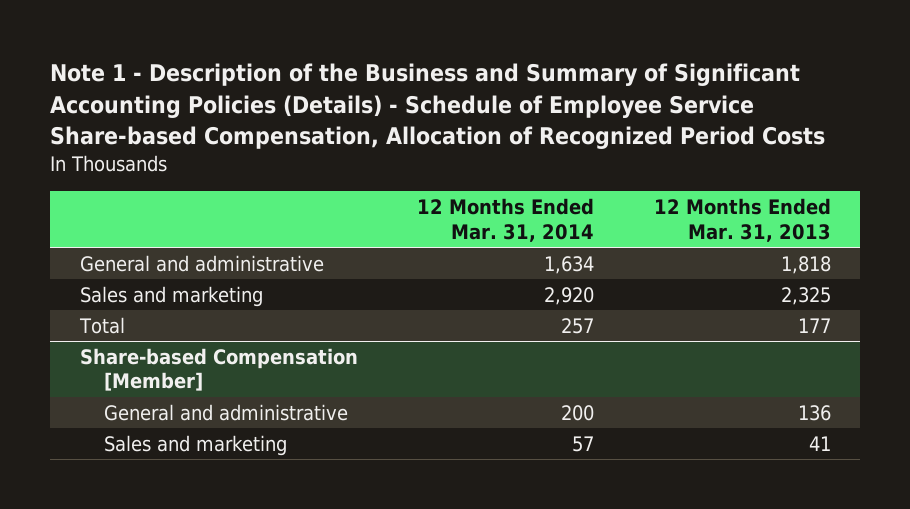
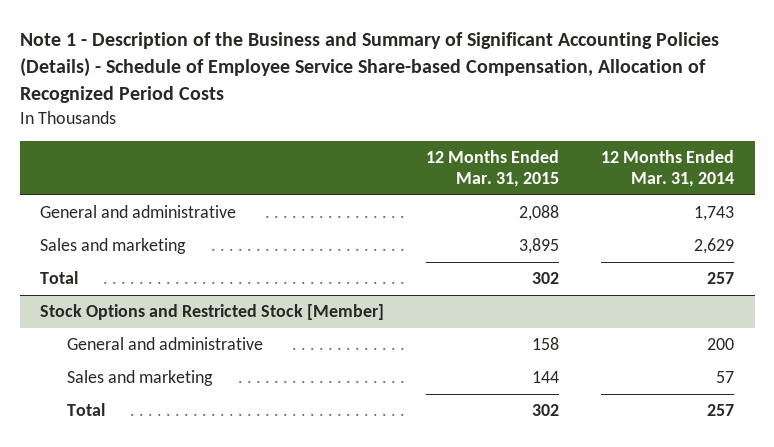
[653,198,831,242] 12 Months Ended Mar. 31, 2013 -> none
none -> [426,150,560,187] 12 Months Ended Mar. 31, 2015
[544,256,595,275] 1,634 -> [693,206,734,222] 1,743
[544,287,595,306] 2,920 -> [693,238,734,255] 2,629
[79,348,358,392] Share-based Compensation [Member] -> none
none -> [40,304,385,321] Stock Options and Restricted Stock [Member]
none -> [66,403,105,417] Total

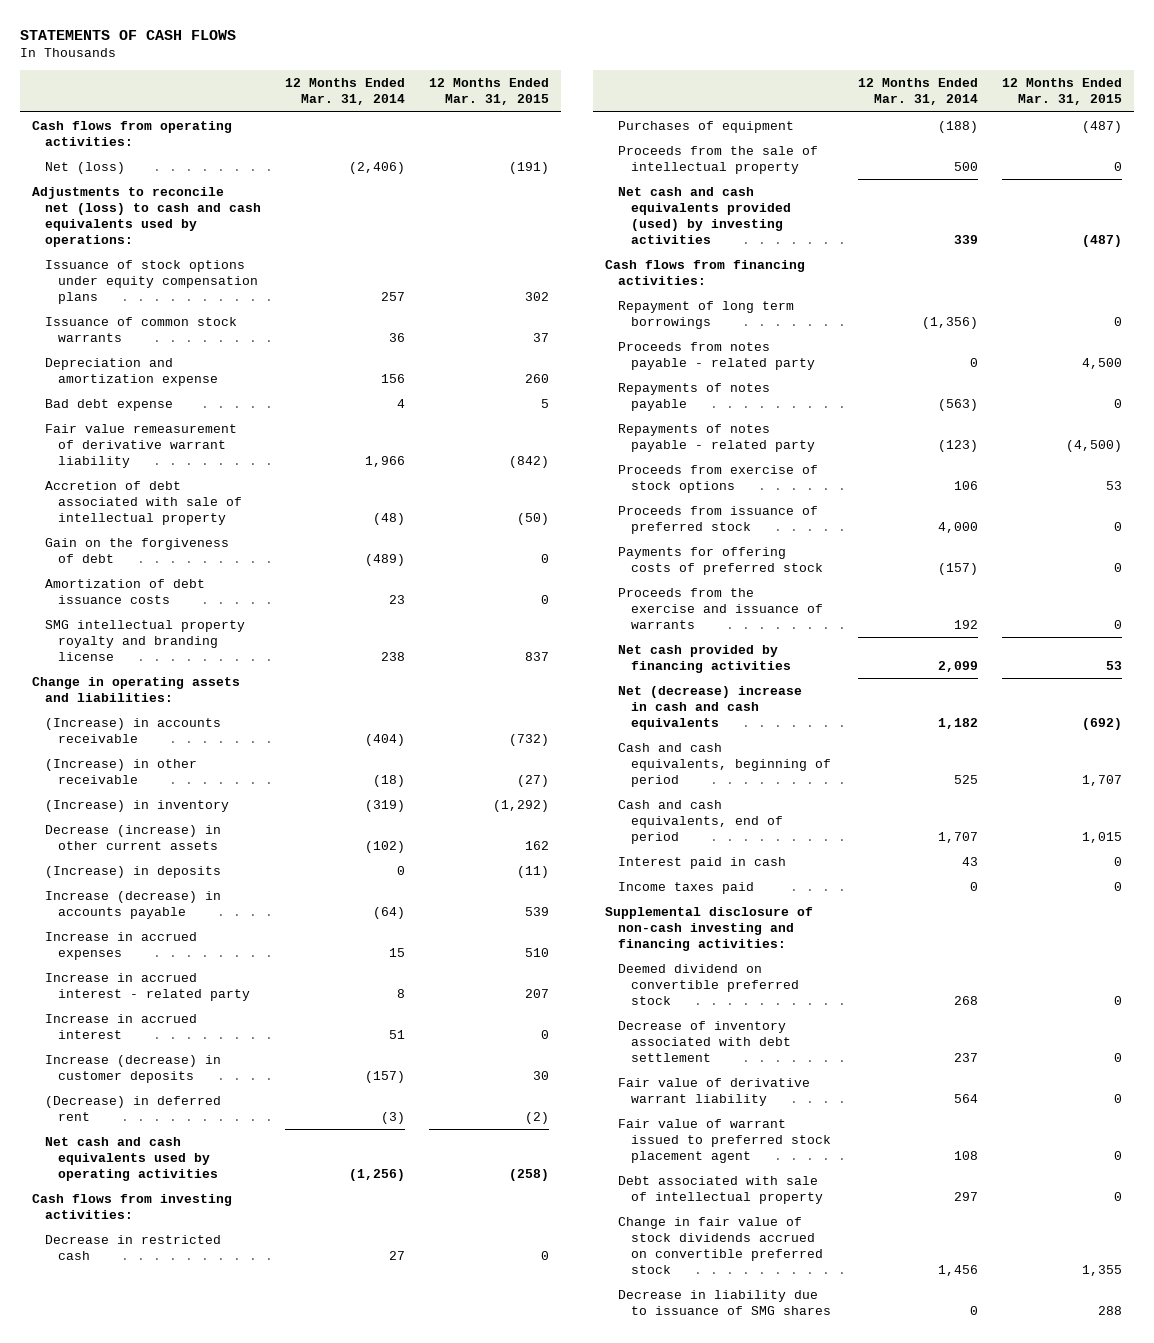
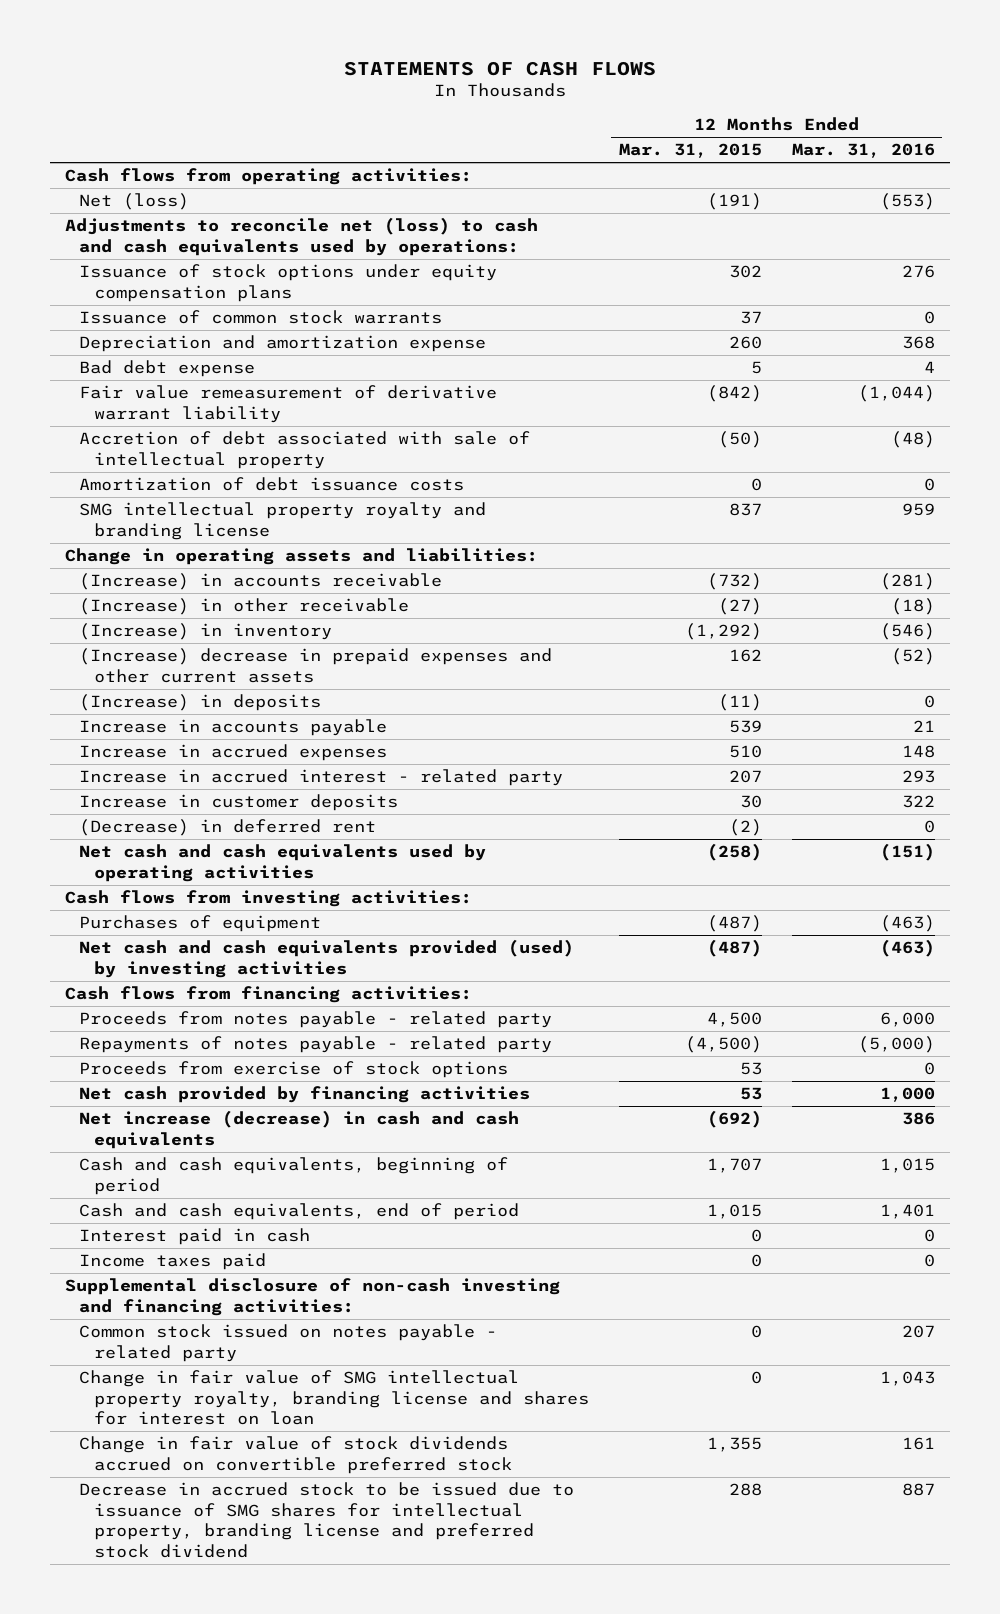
[284,78,405,106] 12 Months Ended Mar. 31, 2014 -> none
none -> [791,143,935,159] Mar. 31, 2016
[44,538,229,564] Gain on the forgiveness of debt -> none
[44,825,221,851] Decrease (increase) in other current assets -> [79,648,553,683] (Increase) decrease in prepaid expenses and other current assets
[44,891,221,920] Increase (decrease) in accounts payable -> [79,719,388,737] Increase in accounts payable
[44,1014,197,1040] Increase in accrued interest -> none
[44,1055,221,1084] Increase (decrease) in customer deposits -> [79,794,399,812] Increase in customer deposits
[44,1235,221,1261] Decrease in restricted cash -> none
[618,146,819,175] Proceeds from the sale of intellectual property -> none
[618,301,795,330] Repayment of long term borrowings -> none
[618,383,771,412] Repayments of notes payable -> none
[618,506,819,535] Proceeds from issuance of preferred stock -> none
[618,547,824,576] Payments for offering costs of preferred stock -> none
[618,588,824,630] Proceeds from the exercise and issuance of warrants -> none
[618,686,803,731] Net (decrease) increase in cash and cash equivalents -> [79,1110,520,1149] Net increase (decrease) in cash and cash equivalents
[618,964,800,1006] Deemed dividend on convertible preferred stock -> none
[618,1021,792,1063] Decrease of inventory associated with debt settlement -> none
[618,1078,811,1107] Fair value of derivative warrant liability -> none
[618,1119,832,1164] Fair value of warrant issued to preferred stock placement agent -> none
[618,1176,824,1205] Debt associated with sale of intellectual property -> none
none -> [79,1324,498,1362] Common stock issued on notes payable - related party
none -> [79,1370,589,1426] Change in fair value of SMG intellectual property royalty, branding license and shares for interest on loan
[618,1290,832,1316] Decrease in liability due to issuance of SMG shares -> [79,1482,575,1558] Decrease in accrued stock to be issued due to issuance of SMG shares for intellectual property, branding license and preferred stock dividend

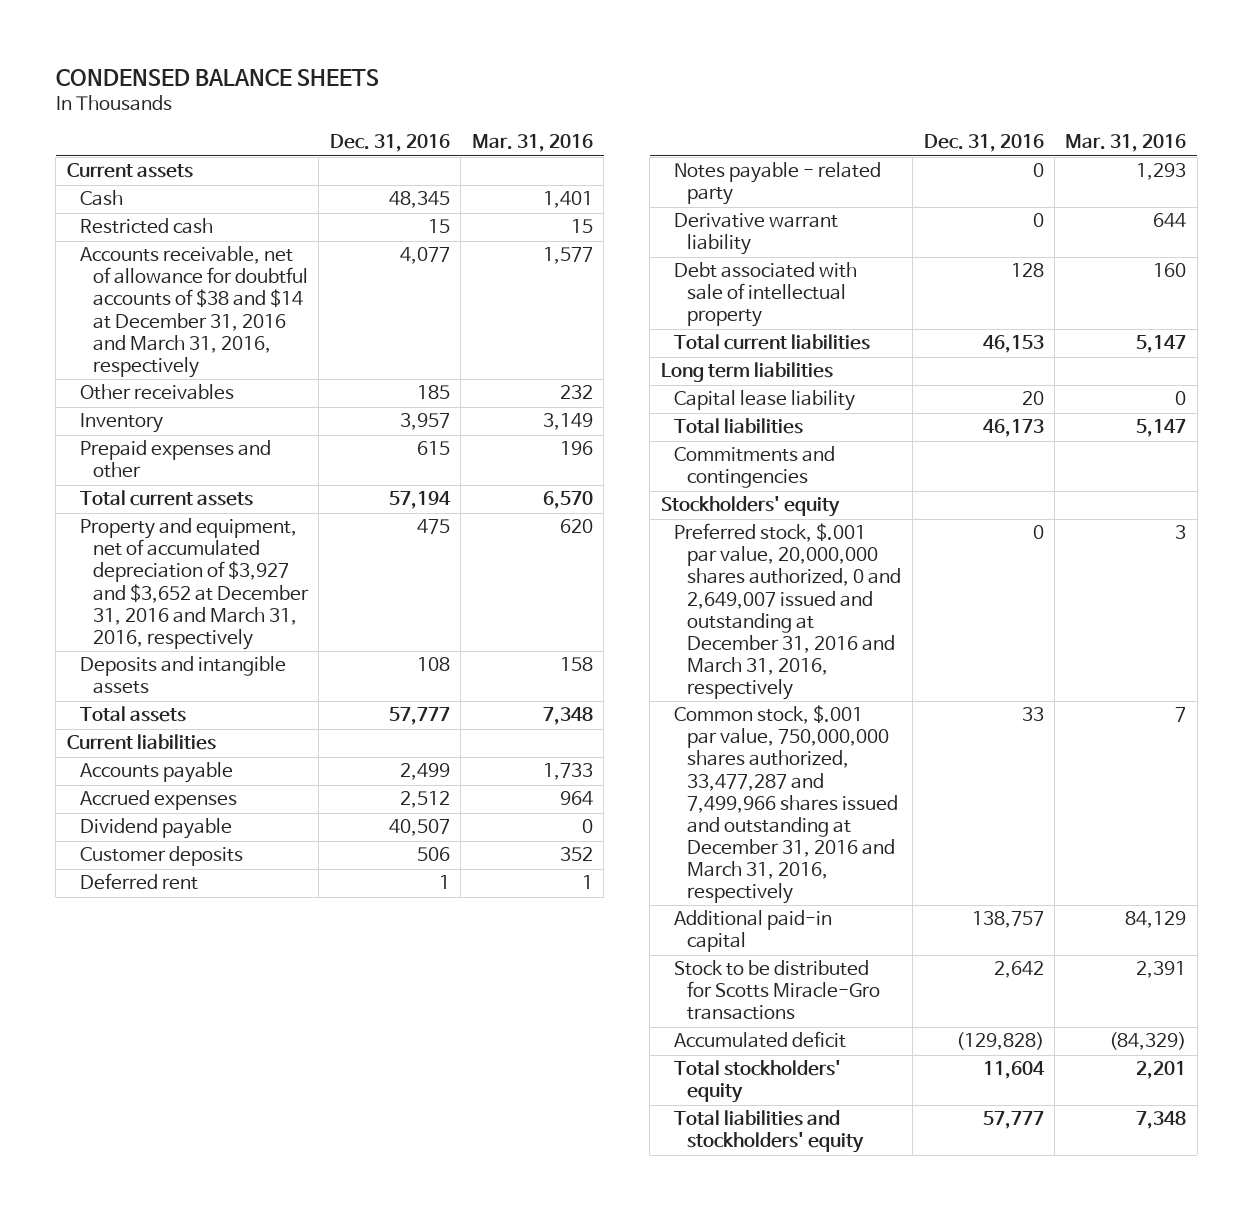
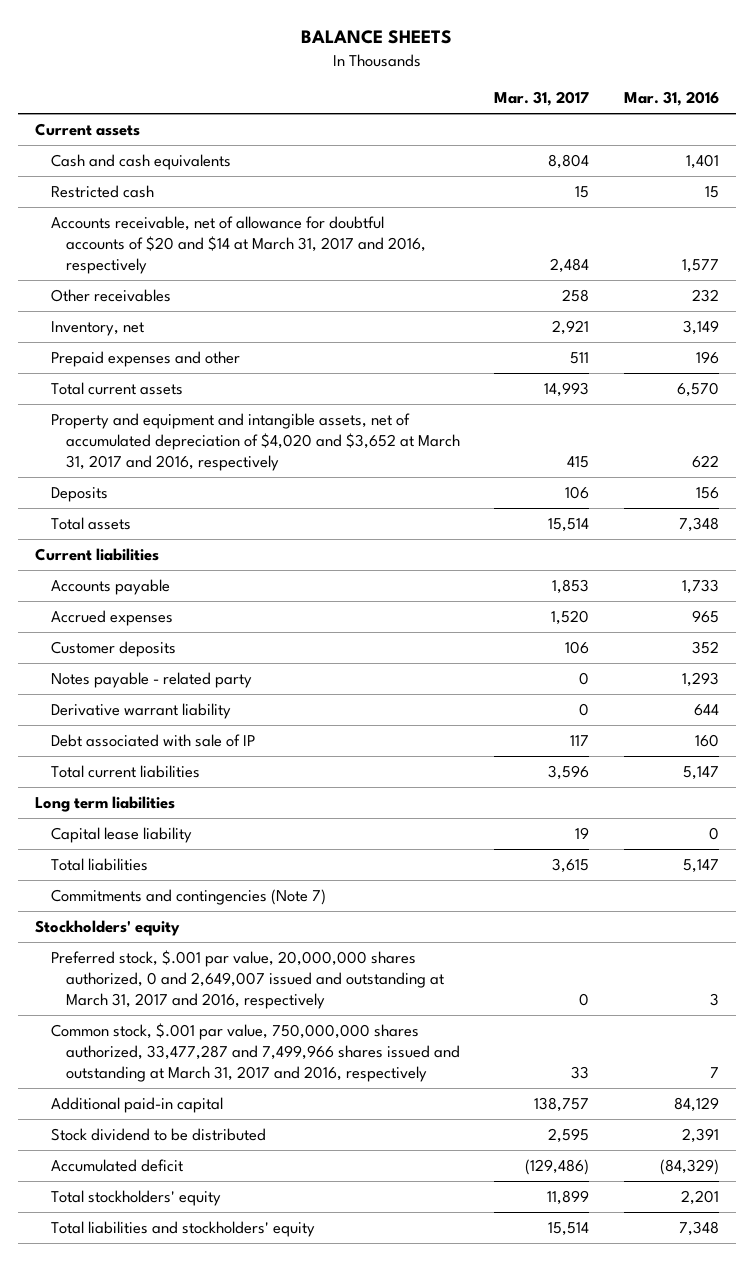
[55,68,379,86] CONDENSED BALANCE SHEETS -> [300,30,452,45] BALANCE SHEETS
[329,134,450,153] Dec. 31, 2016 -> none
none -> [494,91,590,107] Mar. 31, 2017
[79,190,123,207] Cash -> [50,153,231,170] Cash and cash equivalents
[79,246,308,378] Accounts receivable, net of allowance for doubtful accounts of $38 and $14 at December 31, 2016 and March 31, 2016, respectively -> [50,215,426,275] Accounts receivable, net of allowance for doubtful accounts of $20 and $14 at March 31, 2017 and 2016, respectively
[79,413,163,434] Inventory -> [50,320,144,336] Inventory, net
[79,656,286,695] Deposits and intangible assets -> none
[79,518,309,650] Property and equipment, net of accumulated depreciation of $3,927 and $3,652 at December 31, 2016 and March 31, 2016, respectively -> [50,412,460,472] Property and equipment and intangible assets, net of accumulated depreciation of $4,020 and $3,652 at March 31, 2017 and 2016, respectively
[559,519,593,534] 620 -> [691,455,719,469] 622
none -> [50,486,108,502] Deposits
[79,818,232,840] Dividend payable -> none
[559,791,593,806] 964 -> [691,609,719,623] 965
[79,873,198,891] Deferred rent -> none
[673,262,857,328] Debt associated with sale of intellectual property -> [50,733,255,747] Debt associated with sale of IP
[673,446,835,489] Commitments and contingencies -> [50,888,326,905] Commitments and contingencies (Note 7)
[673,523,901,700] Preferred stock, $.001 par value, 20,000,000 shares authorized, 0 and 2,649,007 issued and outstanding at December 31, 2016 and March 31, 2016, respectively -> [50,949,444,1010] Preferred stock, $.001 par value, 20,000,000 shares authorized, 0 and 2,649,007 issued and outstanding at March 31, 2017 and 2016, respectively
[673,705,898,904] Common stock, $.001 par value, 750,000,000 shares authorized, 33,477,287 and 7,499,966 shares issued and outstanding at December 31, 2016 and March 31, 2016, respectively -> [50,1022,460,1083] Common stock, $.001 par value, 750,000,000 shares authorized, 33,477,287 and 7,499,966 shares issued and outstanding at March 31, 2017 and 2016, respectively
[673,960,880,1021] Stock to be distributed for Scotts Miracle-Gro transactions -> [50,1127,266,1141] Stock dividend to be distributed

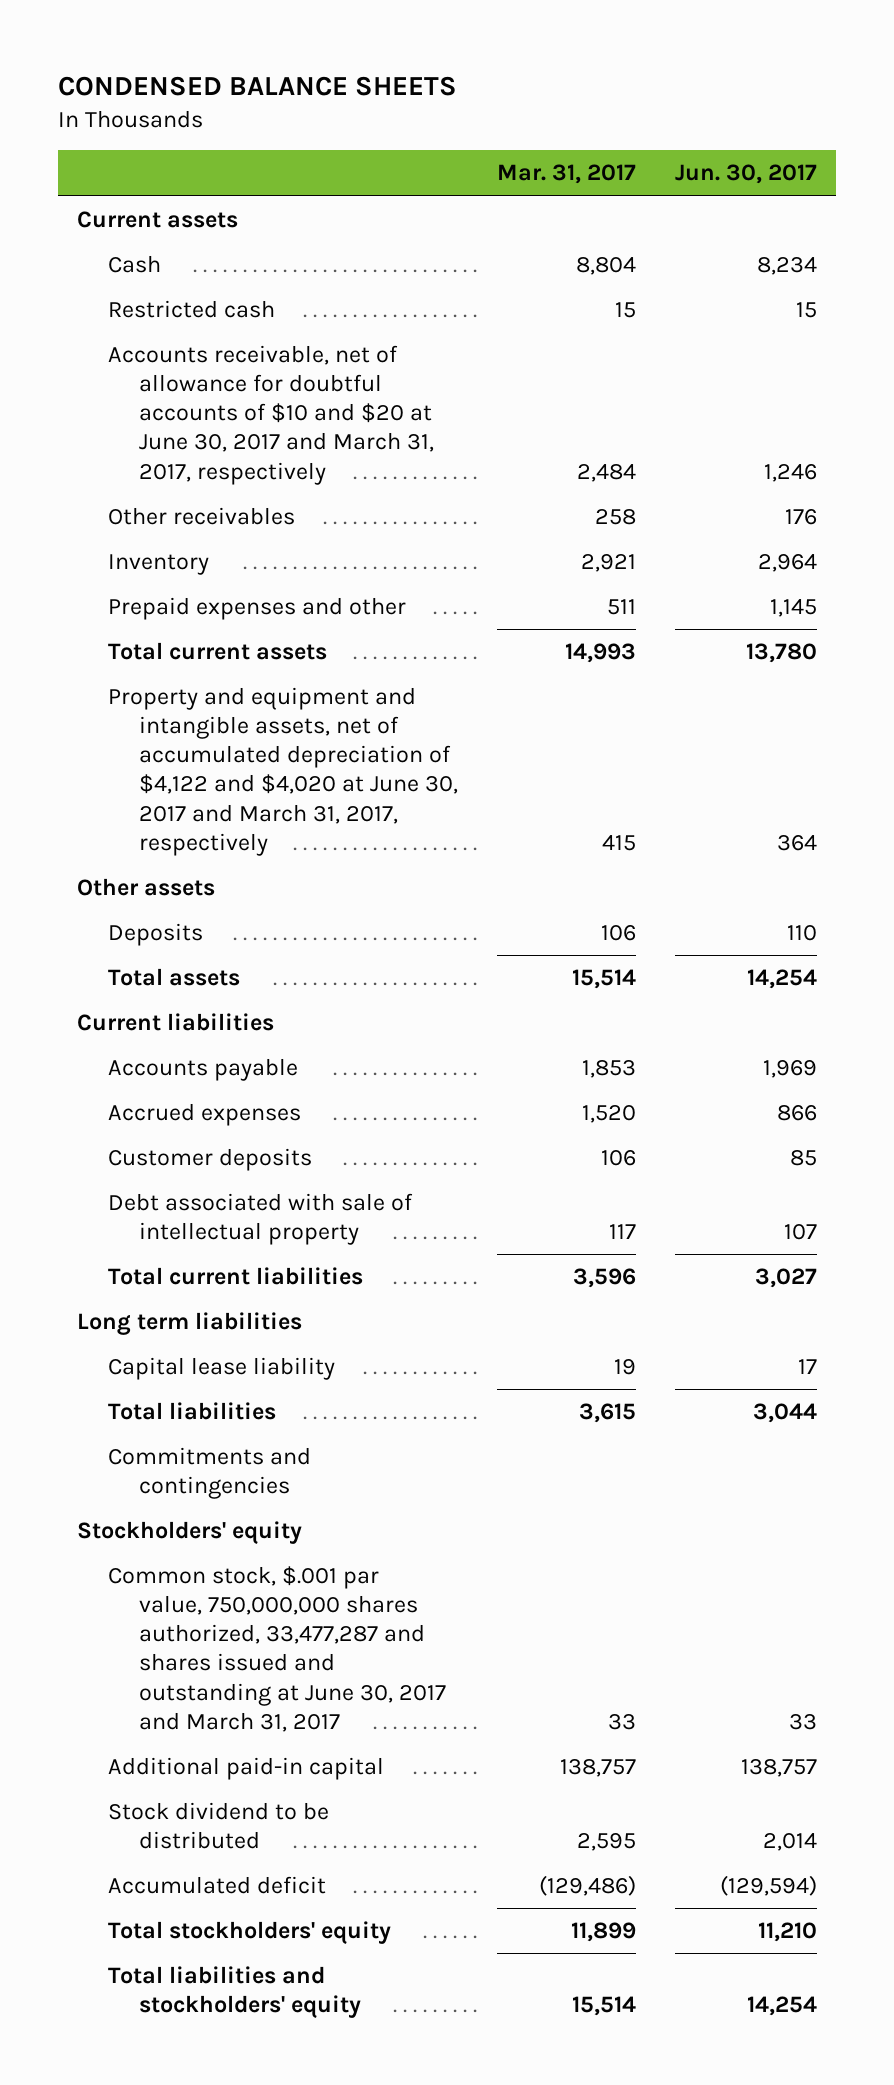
[300,30,452,45] BALANCE SHEETS -> [57,75,457,96] CONDENSED BALANCE SHEETS
[623,91,719,107] Mar. 31, 2016 -> none
none -> [674,164,817,185] Jun. 30, 2017
[50,153,231,170] Cash and cash equivalents -> [107,255,161,274] Cash
[50,215,426,275] Accounts receivable, net of allowance for doubtful accounts of $20 and $14 at March 31, 2017 and 2016, respectively -> [107,345,434,485] Accounts receivable, net of allowance for doubtful accounts of $10 and $20 at June 30, 2017 and March 31, 2017, respectively
[50,320,144,336] Inventory, net -> [107,554,209,576] Inventory
[50,412,460,472] Property and equipment and intangible assets, net of accumulated depreciation of $4,020 and $3,652 at March 31, 2017 and 2016, respectively -> [107,687,458,856] Property and equipment and intangible assets, net of accumulated depreciation of $4,122 and $4,020 at June 30, 2017 and March 31, 2017, respectively
none -> [77,878,216,897] Other assets
[50,671,252,688] Notes payable - related party -> none
[50,702,231,719] Derivative warrant liability -> none
[50,733,255,747] Debt associated with sale of IP -> [107,1193,413,1246] Debt associated with sale of intellectual property
[50,888,326,905] Commitments and contingencies (Note 7) -> [107,1447,311,1500] Commitments and contingencies
[50,949,444,1010] Preferred stock, $.001 par value, 20,000,000 shares authorized, 0 and 2,649,007 issued and outstanding at March 31, 2017 and 2016, respectively -> none
[50,1022,460,1083] Common stock, $.001 par value, 750,000,000 shares authorized, 33,477,287 and 7,499,966 shares issued and outstanding at March 31, 2017 and 2016, respectively -> [107,1566,446,1732] Common stock, $.001 par value, 750,000,000 shares authorized, 33,477,287 and shares issued and outstanding at June 30, 2017 and March 31, 2017

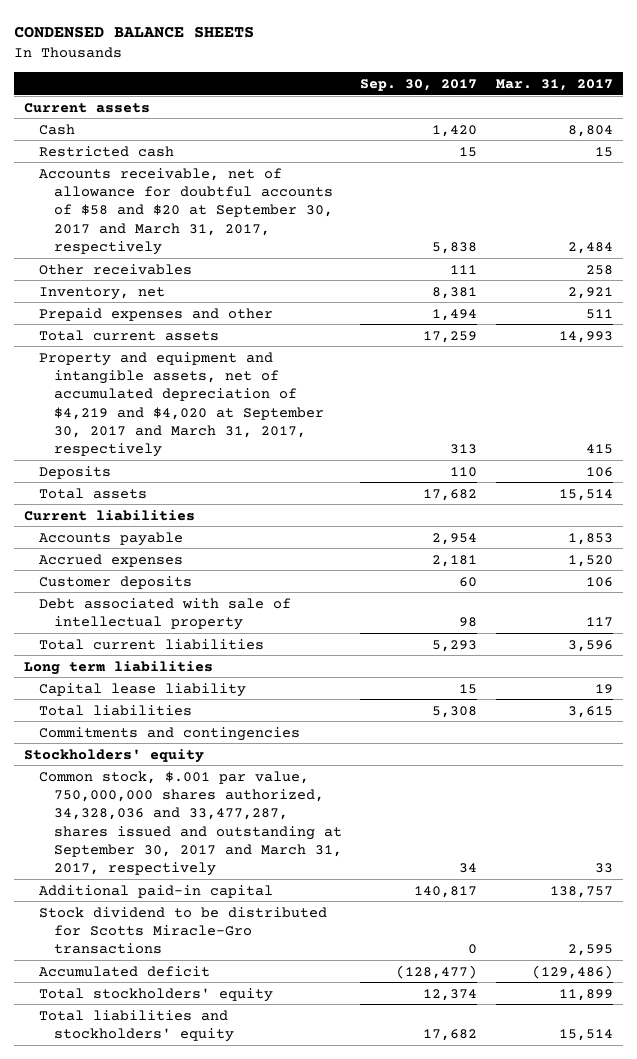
[674,164,817,185] Jun. 30, 2017 -> none
none -> [360,78,478,91] Sep. 30, 2017
[107,345,434,485] Accounts receivable, net of allowance for doubtful accounts of $10 and $20 at June 30, 2017 and March 31, 2017, respectively -> [38,167,333,255] Accounts receivable, net of allowance for doubtful accounts of $58 and $20 at September 30, 2017 and March 31, 2017, respectively
[107,554,209,576] Inventory -> [38,286,165,300] Inventory, net
[77,878,216,897] Other assets -> none
[107,687,458,856] Property and equipment and intangible assets, net of accumulated depreciation of $4,122 and $4,020 at June 30, 2017 and March 31, 2017, respectively -> [38,351,324,458] Property and equipment and intangible assets, net of accumulated depreciation of $4,219 and $4,020 at September 30, 2017 and March 31, 2017, respectively
[107,1566,446,1732] Common stock, $.001 par value, 750,000,000 shares authorized, 33,477,287 and shares issued and outstanding at June 30, 2017 and March 31, 2017 -> [38,770,342,877] Common stock, $.001 par value, 750,000,000 shares authorized, 34,328,036 and 33,477,287, shares issued and outstanding at September 30, 2017 and March 31, 2017, respectively
[107,1802,329,1850] Stock dividend to be distributed -> [38,906,327,955] Stock dividend to be distributed for Scotts Miracle-Gro transactions

